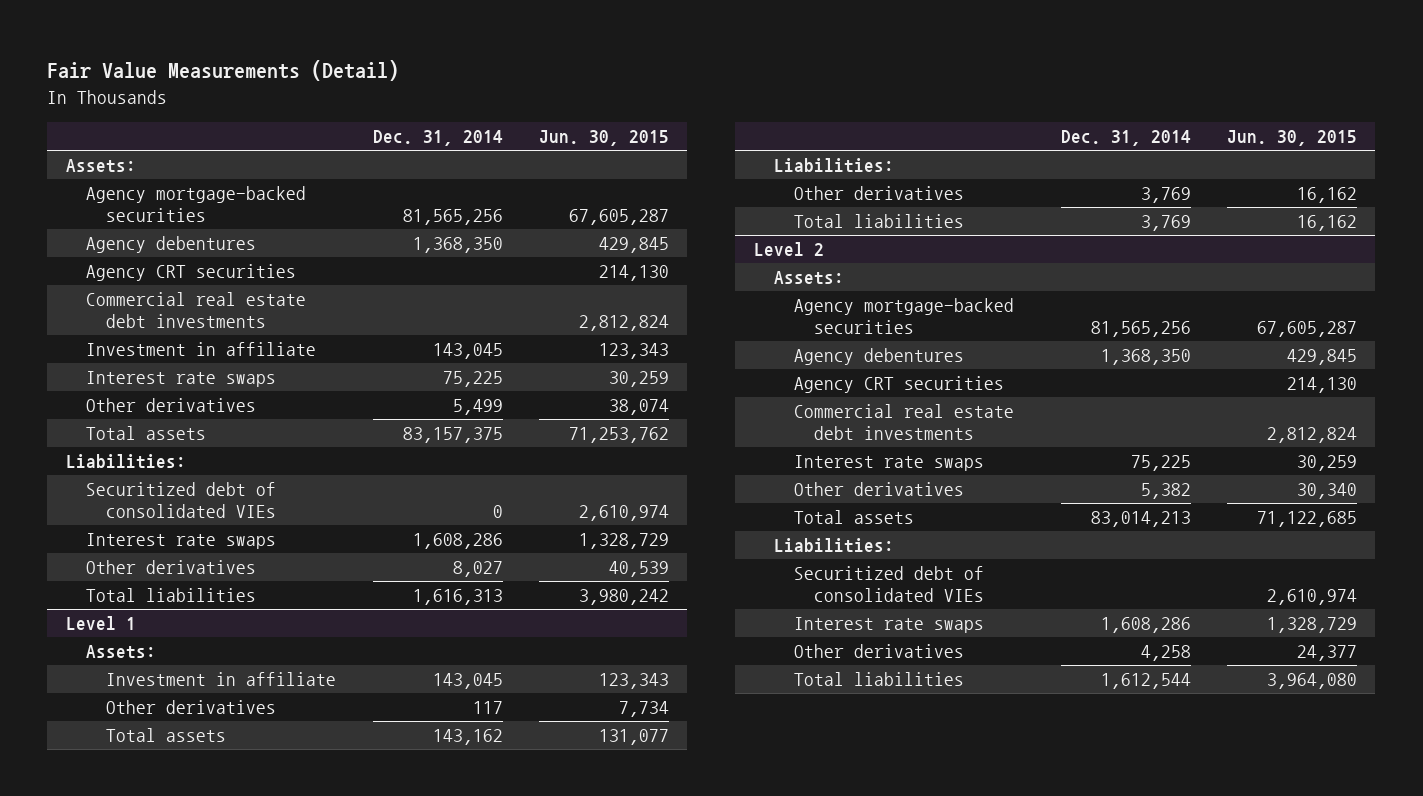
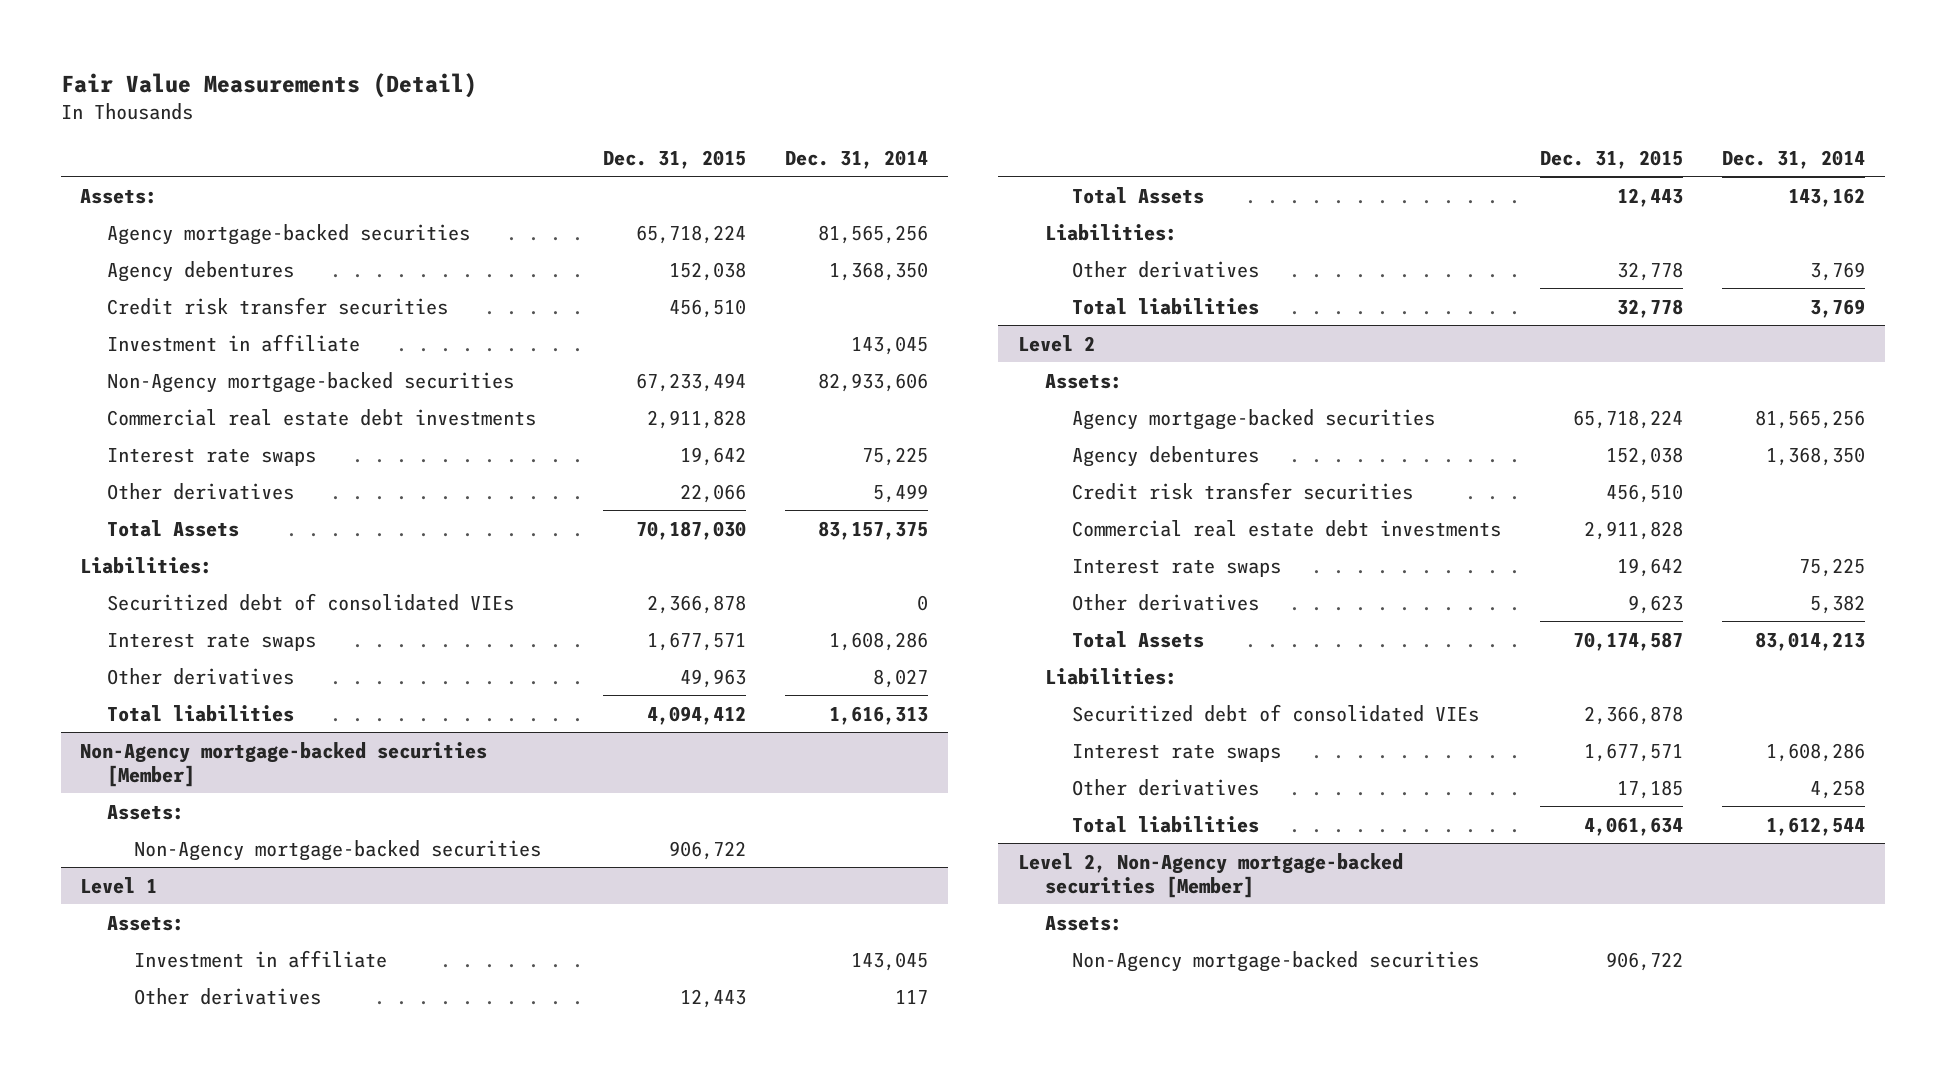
[539,130,670,147] Jun. 30, 2015 -> none
none -> [602,149,746,169] Dec. 31, 2015
[85,264,296,282] Agency CRT securities -> [107,296,449,315] Credit risk transfer securities
none -> [107,371,515,393] Non-Agency mortgage-backed securities
[85,292,306,329] Commercial real estate debt investments -> [107,408,537,426] Commercial real estate debt investments
[85,426,206,441] Total assets -> [107,519,240,537] Total Assets
none -> [80,741,488,787] Non-Agency mortgage-backed securities [Member]
none -> [107,804,185,820] Assets:
none -> [134,839,542,861] Non-Agency mortgage-backed securities
[106,728,227,743] Total assets -> [1071,186,1204,204] Total Assets
[793,376,1004,394] Agency CRT securities -> [1071,481,1413,500] Credit risk transfer securities
[793,510,914,525] Total assets -> [1071,630,1204,648] Total Assets
none -> [1017,852,1403,898] Level 2, Non-Agency mortgage-backed securities [Member]
none -> [1044,915,1122,931] Assets:
none -> [1071,950,1479,972] Non-Agency mortgage-backed securities

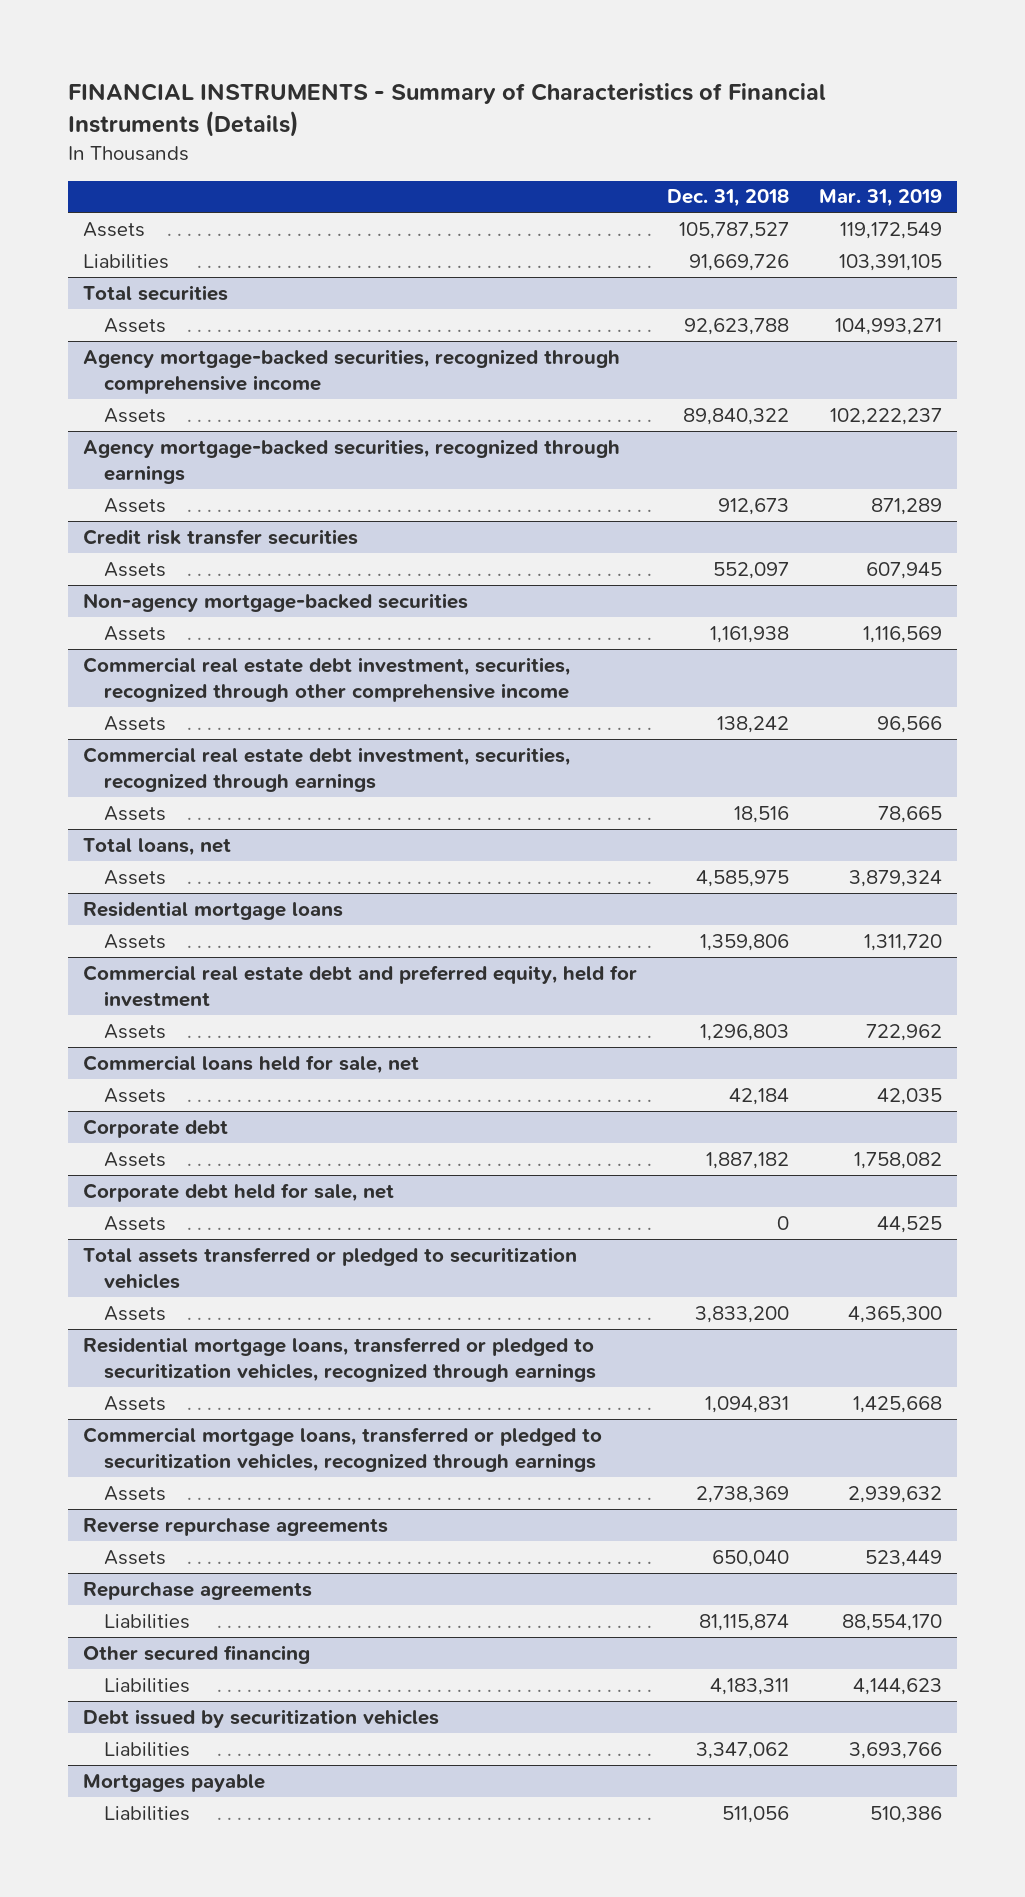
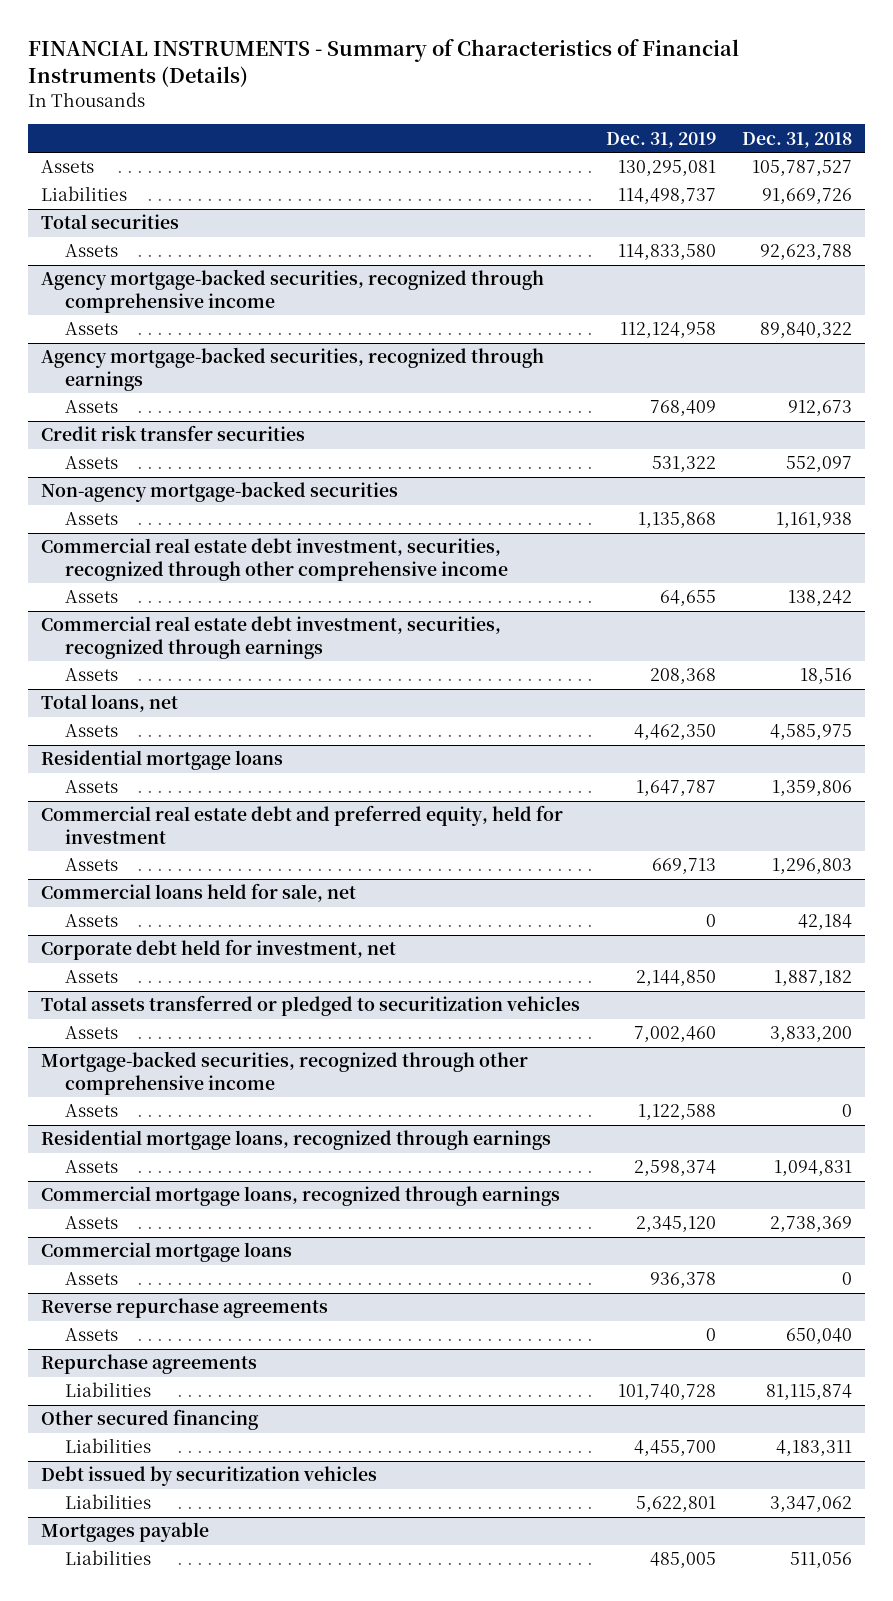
[818,189,942,208] Mar. 31, 2019 -> none
none -> [606,131,717,148] Dec. 31, 2019
[83,1118,229,1138] Corporate debt -> none
none -> [41,939,397,961] Corporate debt held for investment, net
[83,1182,395,1202] Corporate debt held for sale, net -> none
[103,1215,166,1231] Assets -> none
none -> [41,1051,529,1095] Mortgage-backed securities, recognized through other comprehensive income
none -> [64,1104,118,1118] Assets
[83,1336,596,1383] Residential mortgage loans, transferred or pledged to securitization vehicles, recognized through earnings -> [41,1130,552,1151] Residential mortgage loans, recognized through earnings
[83,1426,603,1473] Commercial mortgage loans, transferred or pledged to securitization vehicles, recognized through earnings -> [41,1186,561,1207] Commercial mortgage loans, recognized through earnings
none -> [41,1242,293,1263] Commercial mortgage loans
none -> [64,1272,118,1286] Assets

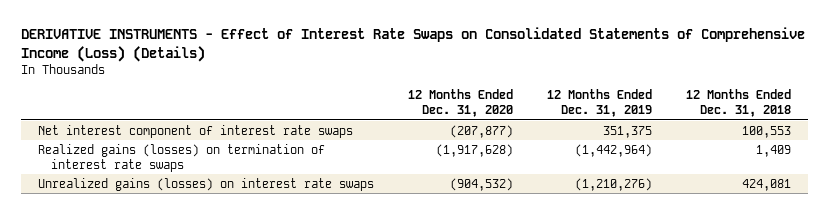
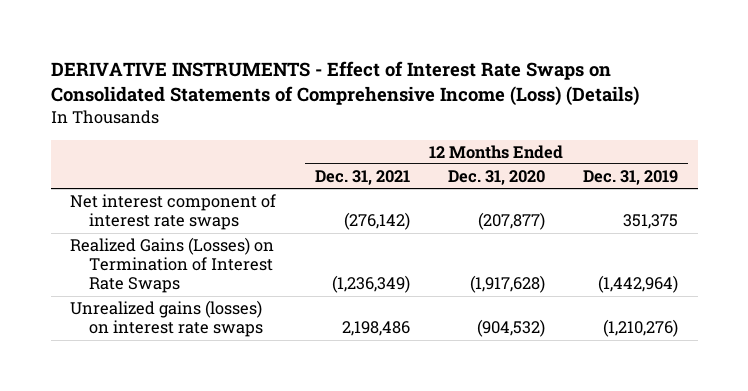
[685,89,791,118] 12 Months Ended Dec. 31, 2018 -> none
none -> [314,169,410,185] Dec. 31, 2021
[37,143,325,172] Realized gains (losses) on termination of interest rate swaps -> [70,237,275,294] Realized Gains (Losses) on Termination of Interest Rate Swaps

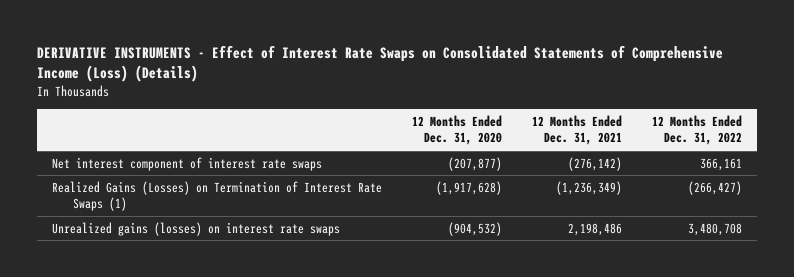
[583,169,679,185] Dec. 31, 2019 -> none
none -> [651,114,742,146] 12 Months Ended Dec. 31, 2022
[70,237,275,294] Realized Gains (Losses) on Termination of Interest Rate Swaps -> [52,180,383,212] Realized Gains (Losses) on Termination of Interest Rate Swaps (1)

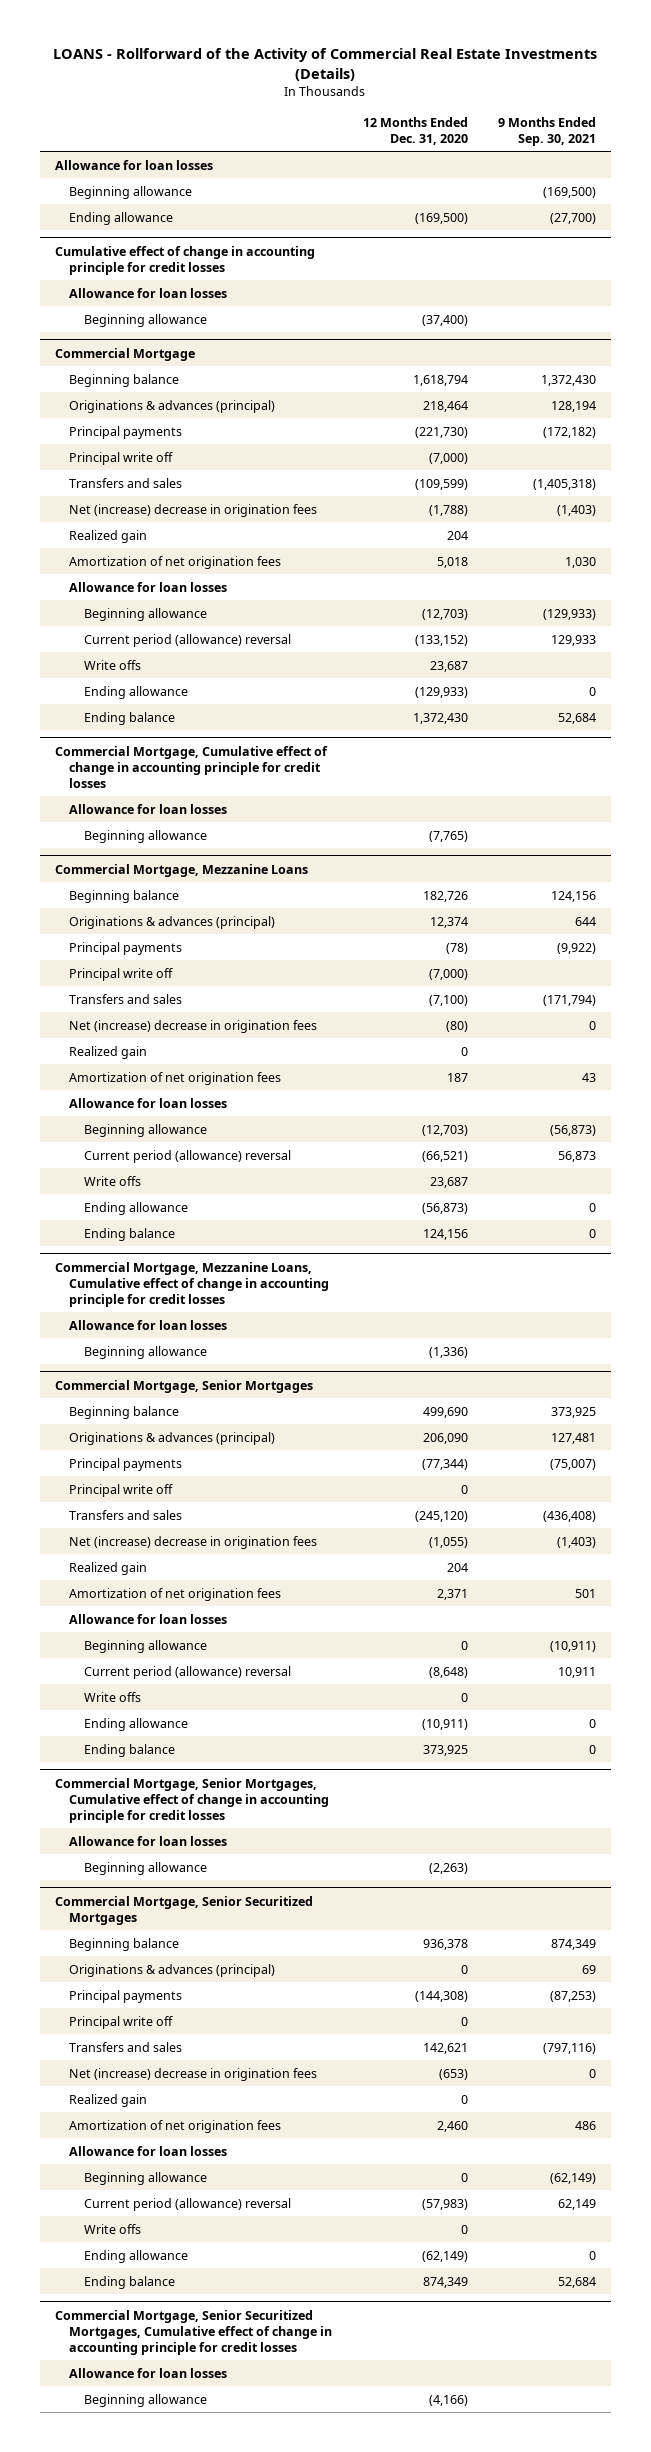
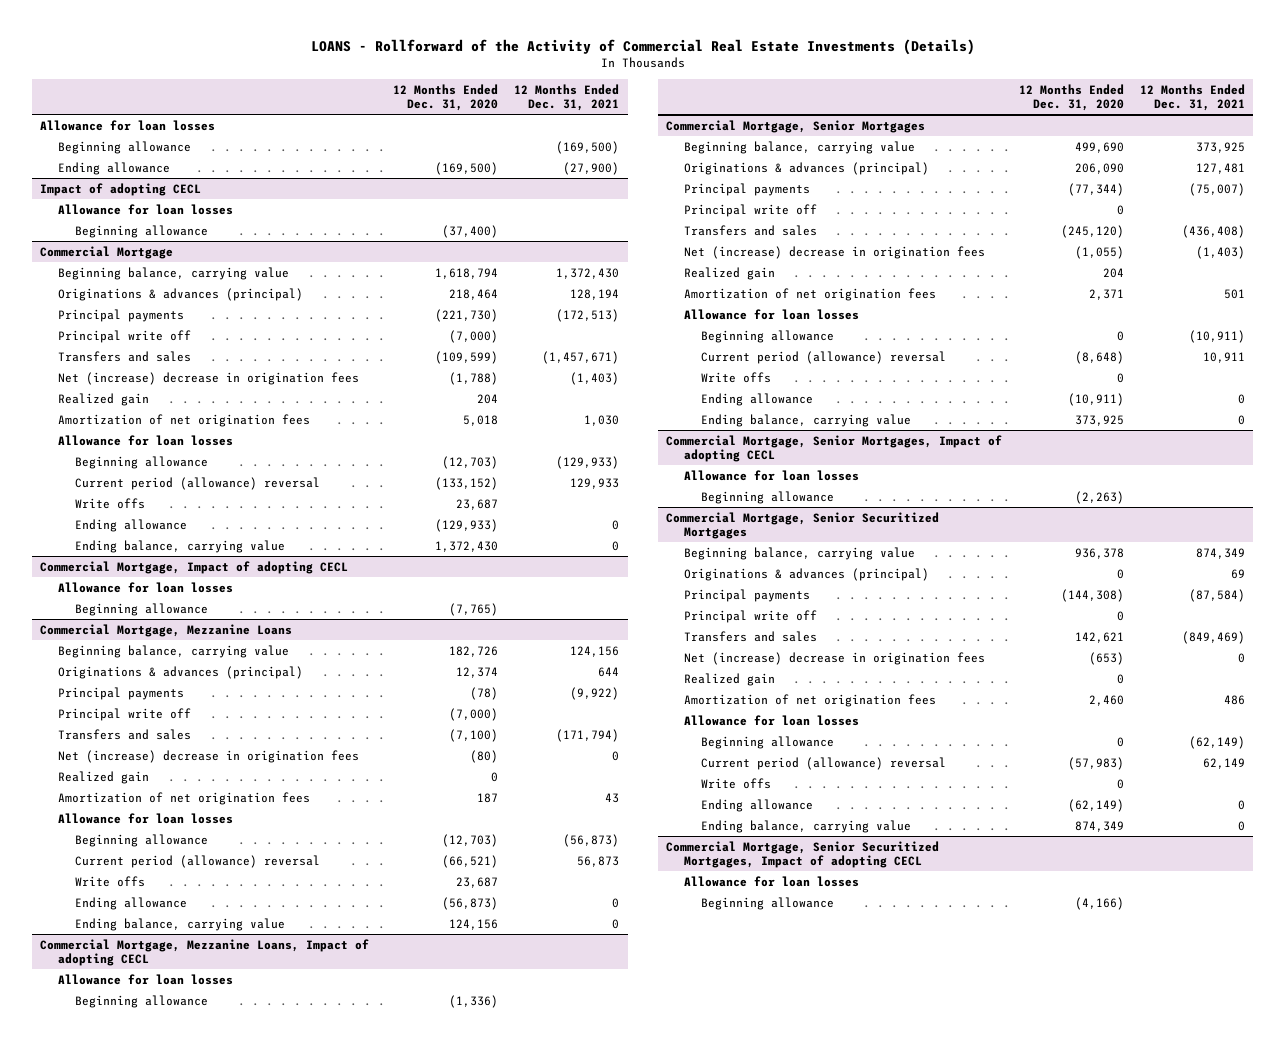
[497,116,596,146] 9 Months Ended Sep. 30, 2021 -> none
none -> [514,83,620,112] 12 Months Ended Dec. 31, 2021
[54,245,315,275] Cumulative effect of change in accounting principle for credit losses -> [40,182,202,196] Impact of adopting CECL
[69,373,180,387] Beginning balance -> [57,266,289,280] Beginning balance, carrying value
[54,745,328,788] Commercial Mortgage, Cumulative effect of change in accounting principle for credit losses -> none
[83,711,175,725] Ending balance -> [75,539,286,553] Ending balance, carrying value
none -> [40,560,349,574] Commercial Mortgage, Impact of adopting CECL
[69,889,180,903] Beginning balance -> [57,644,289,658] Beginning balance, carrying value
[54,1261,330,1307] Commercial Mortgage, Mezzanine Loans, Cumulative effect of change in accounting principle for credit losses -> none
[83,1227,175,1241] Ending balance -> [75,917,286,931] Ending balance, carrying value
none -> [40,938,370,967] Commercial Mortgage, Mezzanine Loans, Impact of adopting CECL
[69,1405,180,1419] Beginning balance -> [683,140,915,154] Beginning balance, carrying value
[54,1777,330,1823] Commercial Mortgage, Senior Mortgages, Cumulative effect of change in accounting principle for credit losses -> none
[83,1743,175,1757] Ending balance -> [701,413,912,427] Ending balance, carrying value
none -> [666,434,1003,463] Commercial Mortgage, Senior Mortgages, Impact of adopting CECL
[69,1937,180,1951] Beginning balance -> [683,546,915,560] Beginning balance, carrying value
[54,2309,333,2355] Commercial Mortgage, Senior Securitized Mortgages, Cumulative effect of change in accounting principle for credit losses -> none
[83,2275,175,2289] Ending balance -> [701,819,912,833] Ending balance, carrying value
none -> [666,840,940,869] Commercial Mortgage, Senior Securitized Mortgages, Impact of adopting CECL

